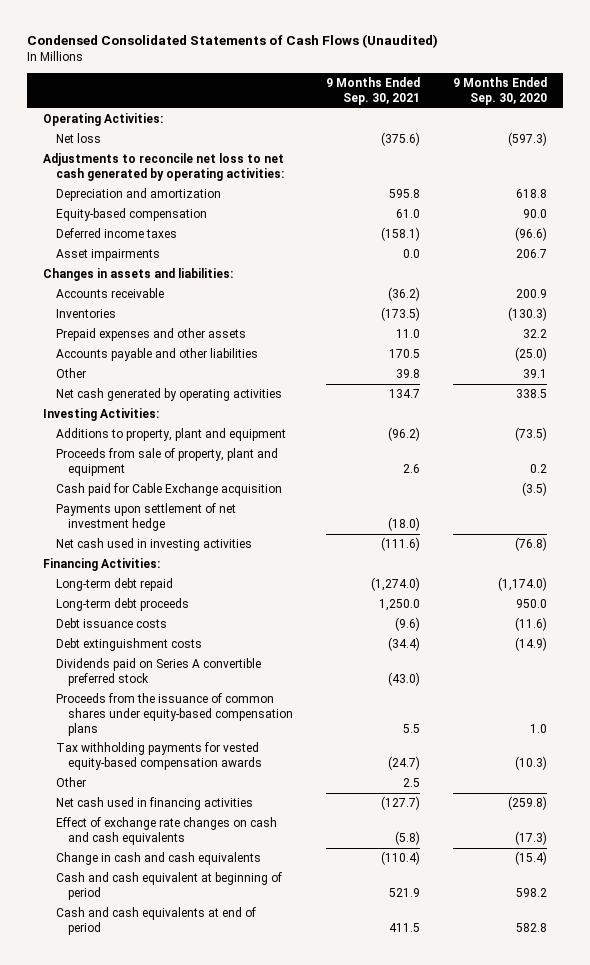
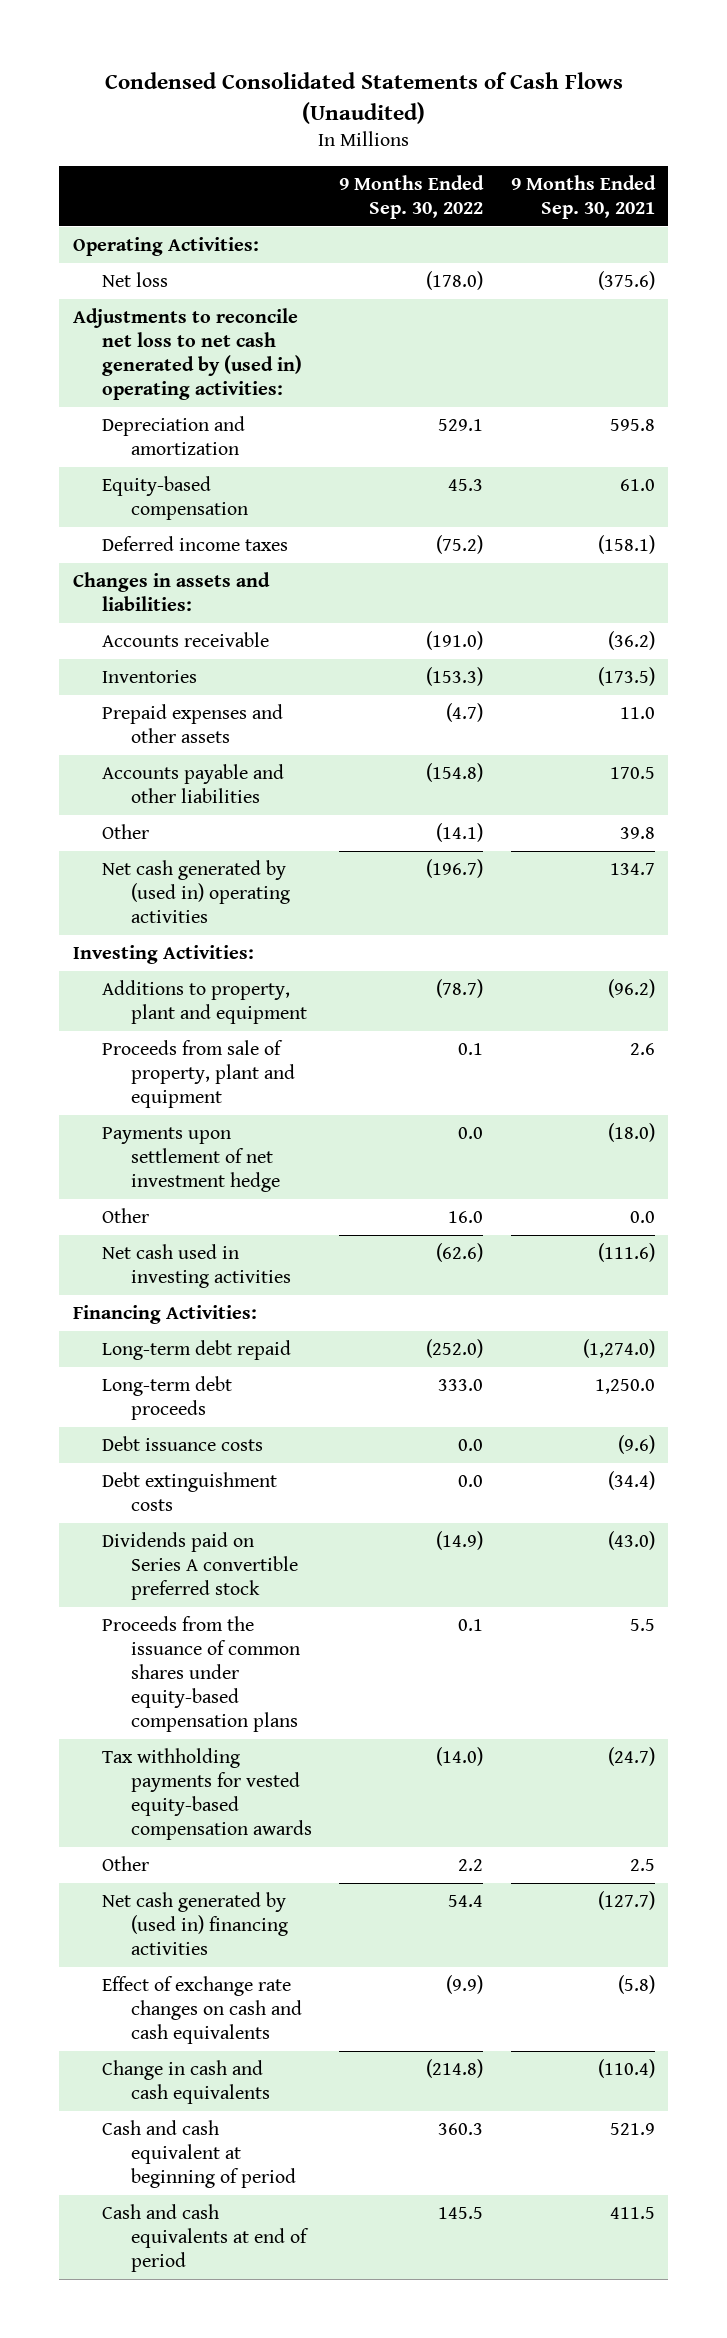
[452,77,547,106] 9 Months Ended Sep. 30, 2020 -> none
none -> [339,174,485,219] 9 Months Ended Sep. 30, 2022
[43,153,285,181] Adjustments to reconcile net loss to net cash generated by operating activities: -> [72,307,302,401] Adjustments to reconcile net loss to net cash generated by (used in) operating activities:
[55,249,160,262] Asset impairments -> none
[55,388,282,402] Net cash generated by operating activities -> [101,859,290,924] Net cash generated by (used in) operating activities
[55,483,282,497] Cash paid for Cable Exchange acquisition -> none
none -> [101,1207,149,1223] Other
[55,797,253,811] Net cash used in financing activities -> [101,1891,288,1956] Net cash generated by (used in) financing activities

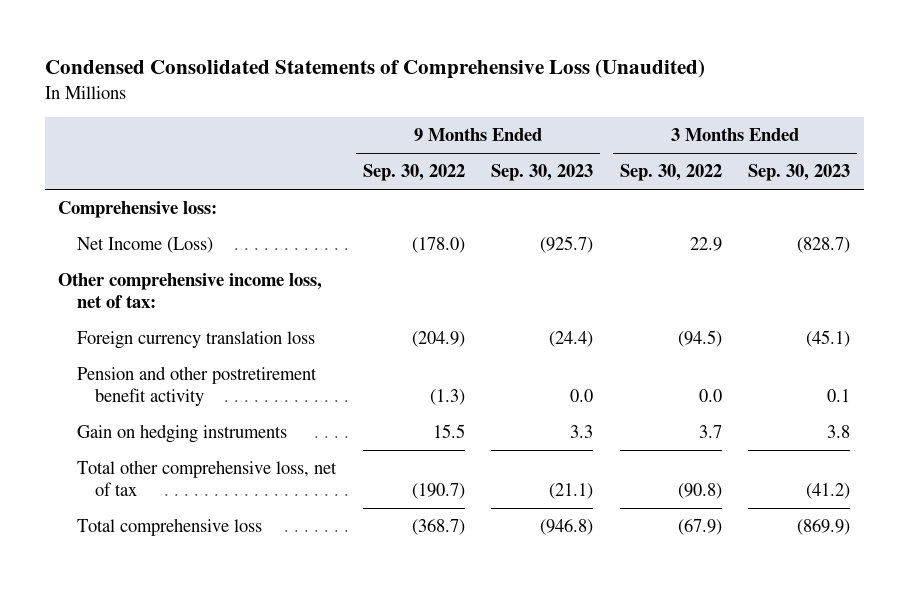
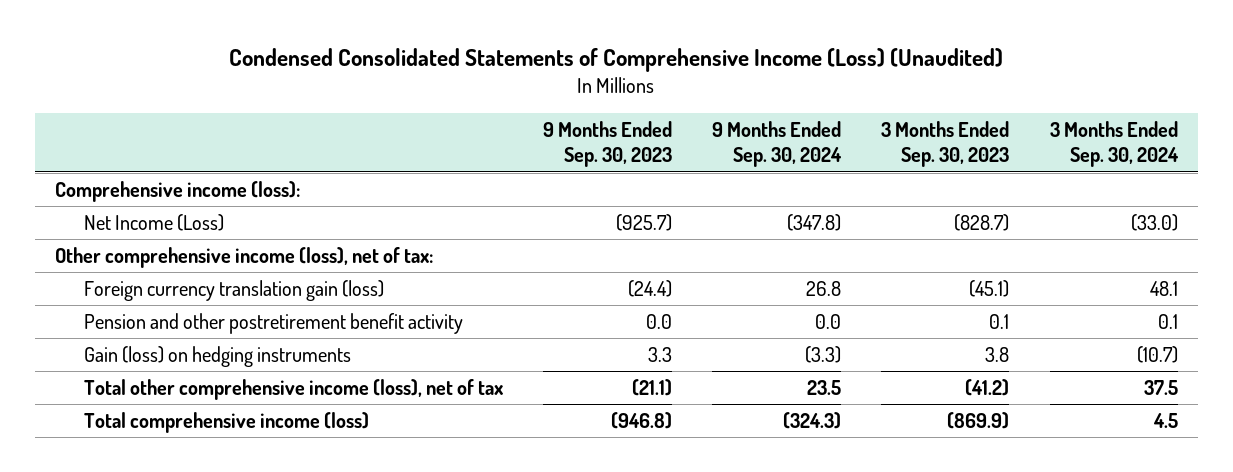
[45,58,706,79] Condensed Consolidated Statements of Comprehensive Loss (Unaudited) -> [229,48,1004,73] Condensed Consolidated Statements of Comprehensive Income (Loss) (Unaudited)
[362,164,465,182] Sep. 30, 2022 -> none
[619,164,722,182] Sep. 30, 2022 -> none
none -> [712,121,843,168] 9 Months Ended Sep. 30, 2024
none -> [1049,121,1179,168] 3 Months Ended Sep. 30, 2024
[58,201,218,219] Comprehensive loss: -> [55,180,301,202] Comprehensive income (loss):
[58,273,323,309] Other comprehensive income loss, net of tax: -> [55,246,434,268] Other comprehensive income (loss), net of tax:
[76,331,315,350] Foreign currency translation loss -> [83,279,384,301] Foreign currency translation gain (loss)
[76,424,287,444] Gain on hedging instruments -> [83,345,351,367] Gain (loss) on hedging instruments
[76,460,337,497] Total other comprehensive loss, net of tax -> [83,378,503,400] Total other comprehensive income (loss), net of tax
[76,518,262,537] Total comprehensive loss -> [83,411,369,433] Total comprehensive income (loss)

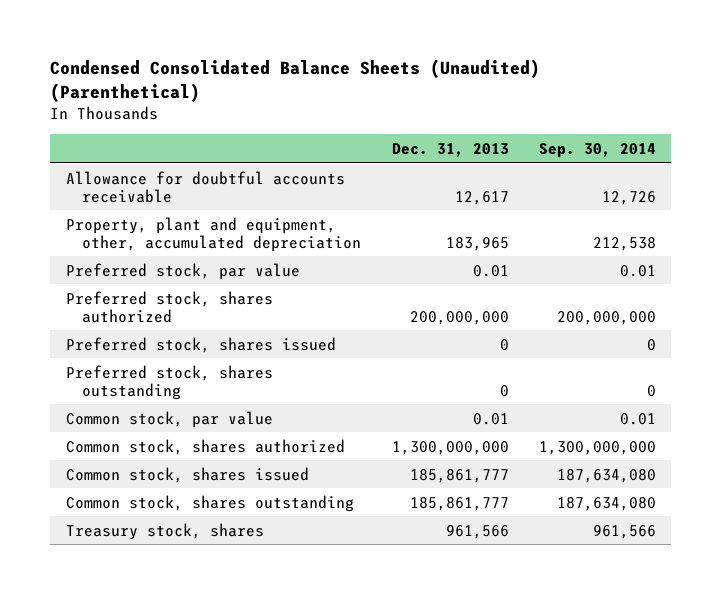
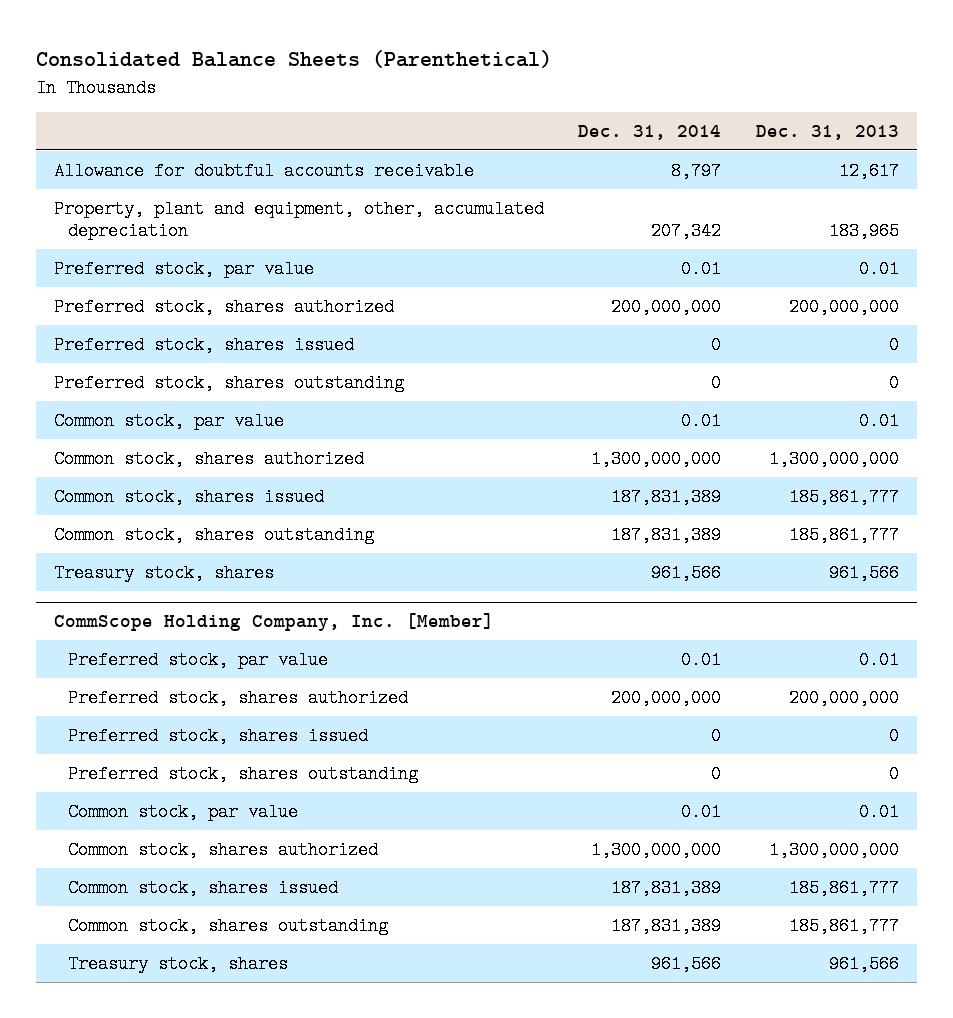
[50,59,541,103] Condensed Consolidated Balance Sheets (Unaudited) (Parenthetical) -> [36,50,553,69] Consolidated Balance Sheets (Parenthetical)
[539,142,657,158] Sep. 30, 2014 -> none
none -> [578,124,722,140] Dec. 31, 2014
none -> [53,612,494,631] CommScope Holding Company, Inc. [Member]
none -> [68,650,329,669] Preferred stock, par value
none -> [68,688,409,707] Preferred stock, shares authorized
none -> [68,726,369,745] Preferred stock, shares issued
none -> [68,764,419,783] Preferred stock, shares outstanding
none -> [68,802,299,821] Common stock, par value
none -> [68,840,379,859] Common stock, shares authorized
none -> [68,878,339,897] Common stock, shares issued
none -> [68,916,389,935] Common stock, shares outstanding
none -> [68,954,289,973] Treasury stock, shares

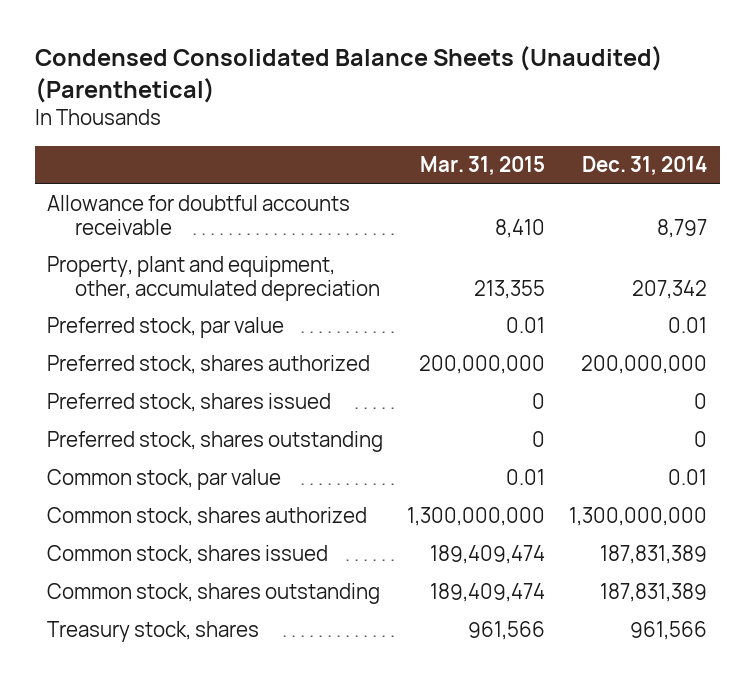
[36,50,553,69] Consolidated Balance Sheets (Parenthetical) -> [34,46,663,103] Condensed Consolidated Balance Sheets (Unaudited) (Parenthetical)
[756,124,900,140] Dec. 31, 2013 -> none
none -> [420,156,546,176] Mar. 31, 2015
[53,612,494,631] CommScope Holding Company, Inc. [Member] -> none
[68,650,329,669] Preferred stock, par value -> none
[68,688,409,707] Preferred stock, shares authorized -> none
[68,726,369,745] Preferred stock, shares issued -> none
[68,764,419,783] Preferred stock, shares outstanding -> none
[68,802,299,821] Common stock, par value -> none
[68,840,379,859] Common stock, shares authorized -> none
[68,878,339,897] Common stock, shares issued -> none
[68,916,389,935] Common stock, shares outstanding -> none
[68,954,289,973] Treasury stock, shares -> none

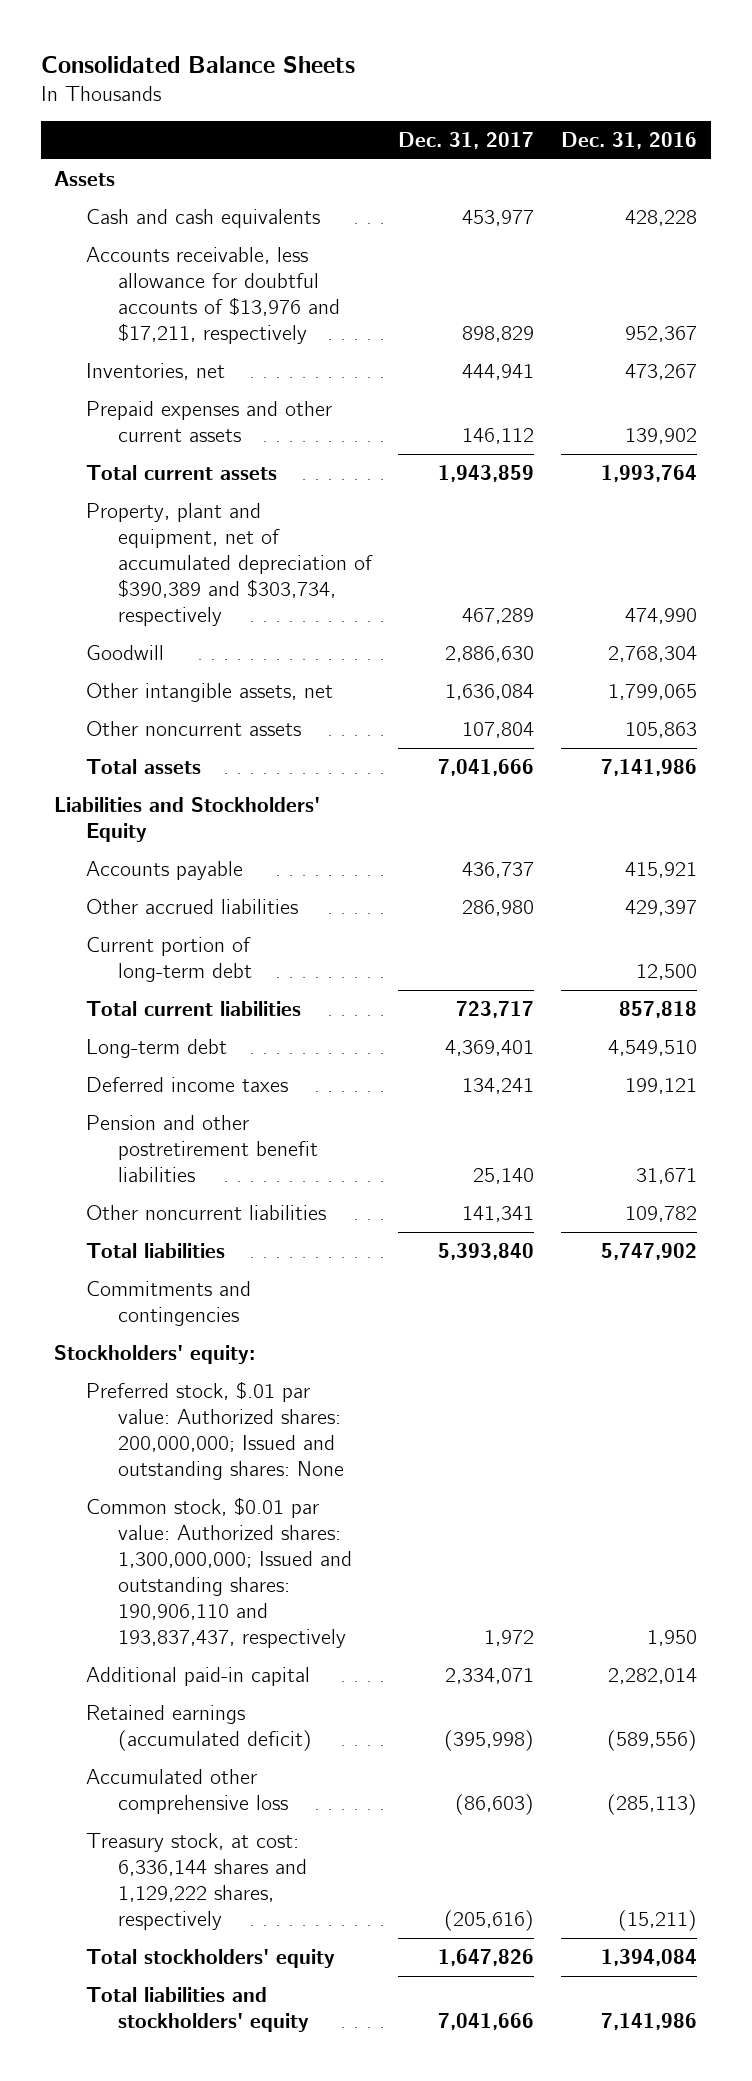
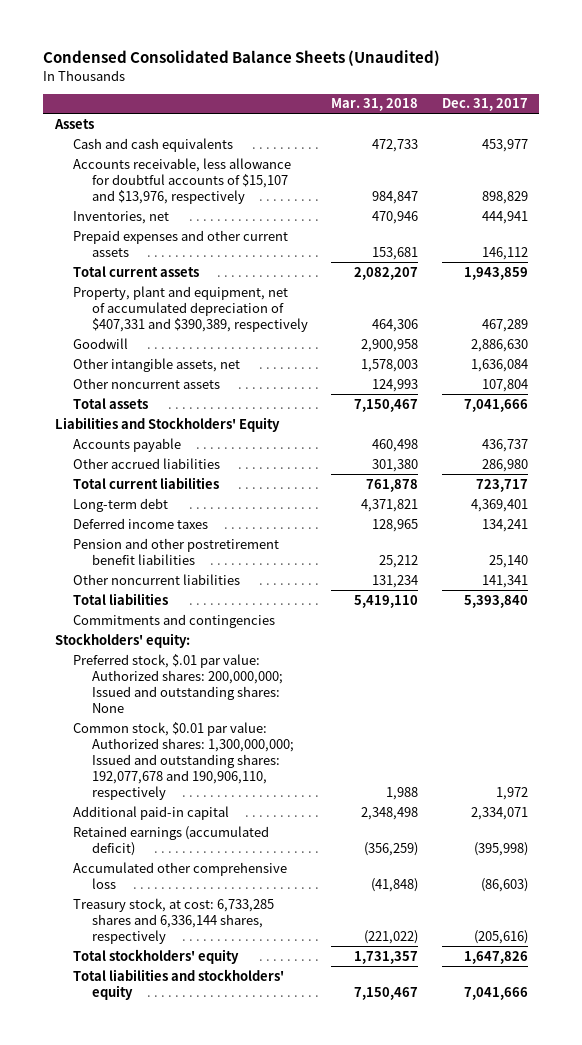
[40,55,355,73] Consolidated Balance Sheets -> [42,50,440,67] Condensed Consolidated Balance Sheets (Unaudited)
[561,132,698,150] Dec. 31, 2016 -> none
none -> [331,98,419,112] Mar. 31, 2018
[85,246,340,344] Accounts receivable, less allowance for doubtful accounts of $13,976 and $17,211, respectively -> [73,157,292,204] Accounts receivable, less allowance for doubtful accounts of $15,107 and $13,976, respectively
[85,502,373,626] Property, plant and equipment, net of accumulated depreciation of $390,389 and $303,734, respectively -> [73,285,308,332] Property, plant and equipment, net of accumulated depreciation of $407,331 and $390,389, respectively
[85,936,252,982] Current portion of long-term debt -> none
[85,1496,352,1648] Common stock, $0.01 par value: Authorized shares: 1,300,000,000; Issued and outstanding shares: 190,906,110 and 193,837,437, respectively -> [73,721,294,801] Common stock, $0.01 par value: Authorized shares: 1,300,000,000; Issued and outstanding shares: 192,077,678 and 190,906,110, respectively
[85,1832,307,1930] Treasury stock, at cost: 6,336,144 shares and 1,129,222 shares, respectively -> [73,897,275,944] Treasury stock, at cost: 6,733,285 shares and 6,336,144 shares, respectively

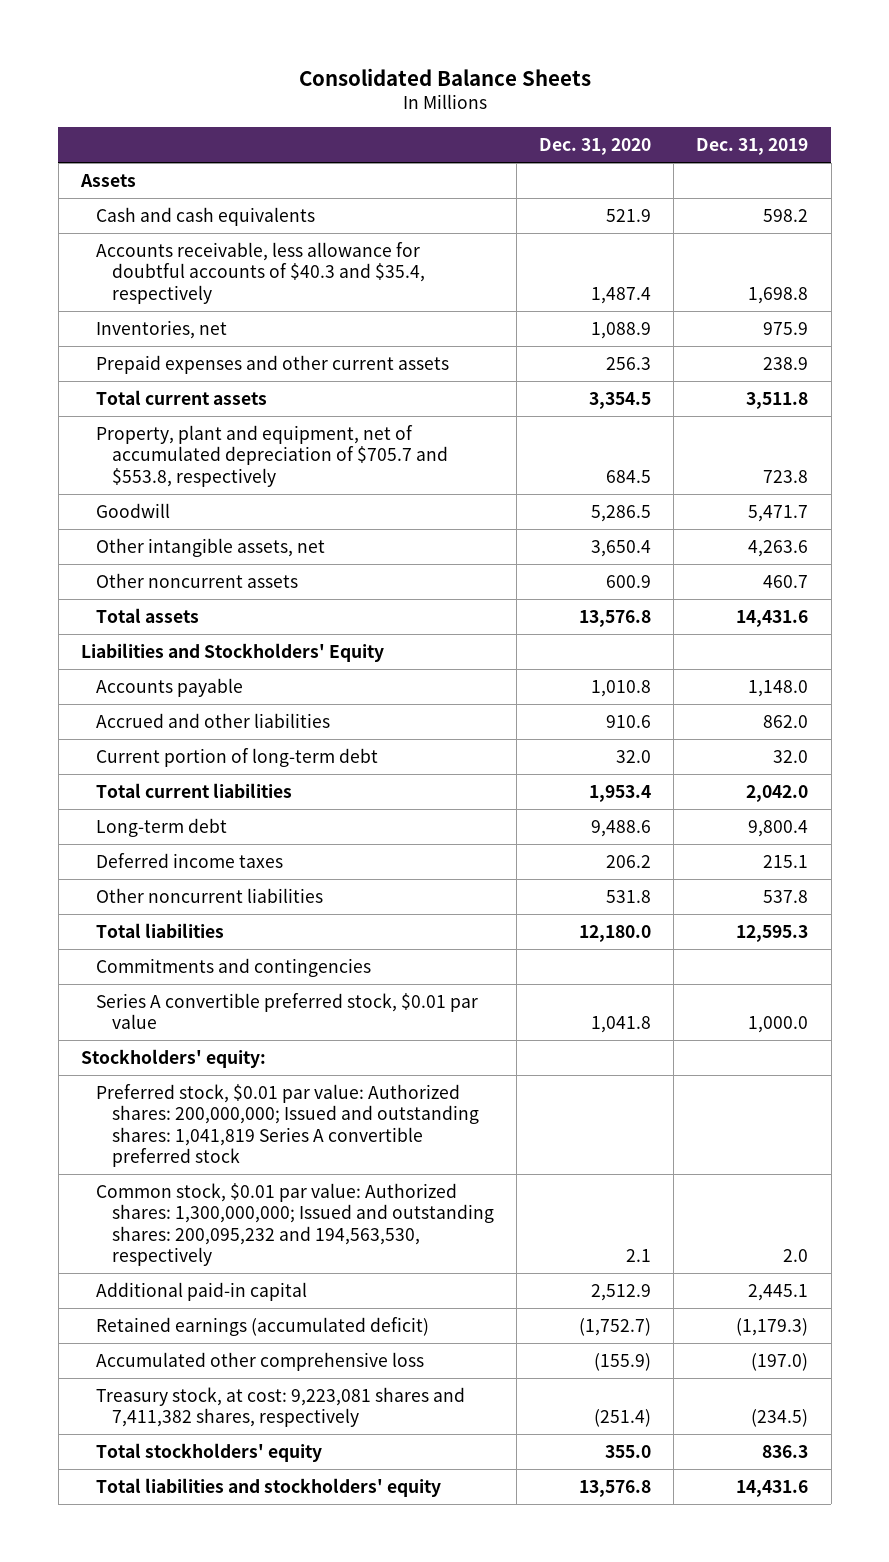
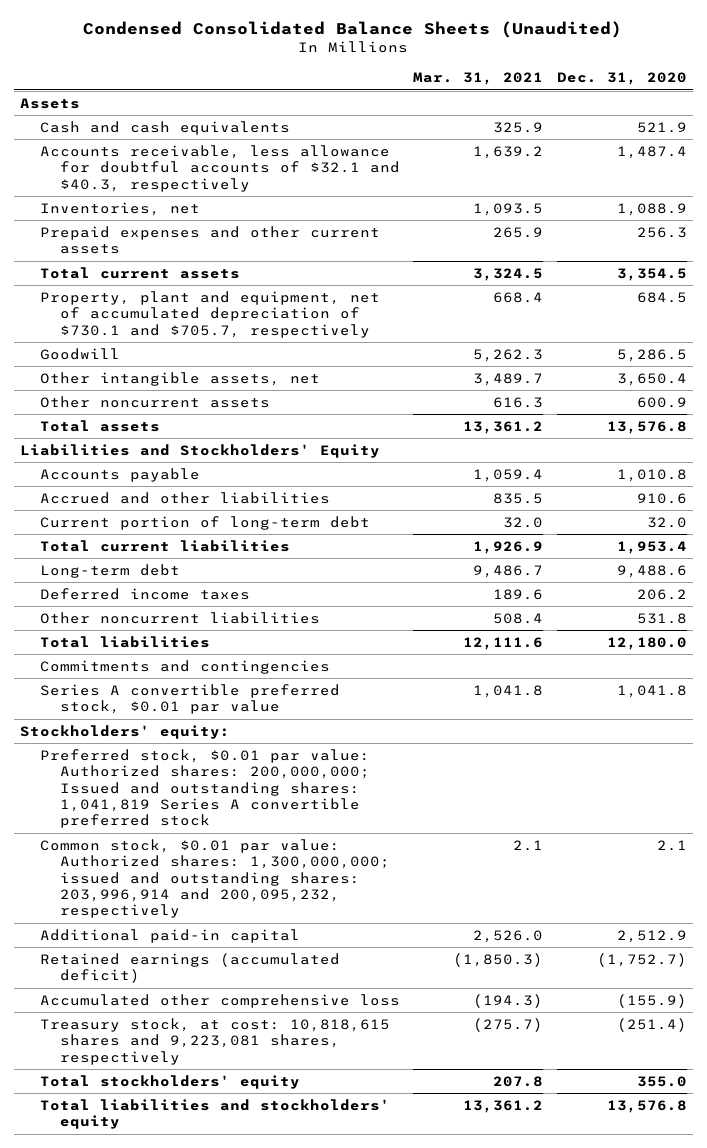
[298,67,591,86] Consolidated Balance Sheets -> [83,21,623,39] Condensed Consolidated Balance Sheets (Unaudited)
[696,137,809,155] Dec. 31, 2019 -> none
none -> [413,72,544,86] Mar. 31, 2021
[96,241,425,304] Accounts receivable, less allowance for doubtful accounts of $40.3 and $35.4, respectively -> [40,144,400,192] Accounts receivable, less allowance for doubtful accounts of $32.1 and $40.3, respectively
[96,424,448,487] Property, plant and equipment, net of accumulated depreciation of $705.7 and $553.8, respectively -> [40,290,381,338] Property, plant and equipment, net of accumulated depreciation of $730.1 and $705.7, respectively
[96,1182,494,1266] Common stock, $0.01 par value: Authorized shares: 1,300,000,000; Issued and outstanding shares: 200,095,232 and 194,563,530, respectively -> [40,838,390,919] Common stock, $0.01 par value: Authorized shares: 1,300,000,000; issued and outstanding shares: 203,996,914 and 200,095,232, respectively
[96,1386,466,1428] Treasury stock, at cost: 9,223,081 shares and 7,411,382 shares, respectively -> [40,1017,391,1065] Treasury stock, at cost: 10,818,615 shares and 9,223,081 shares, respectively

